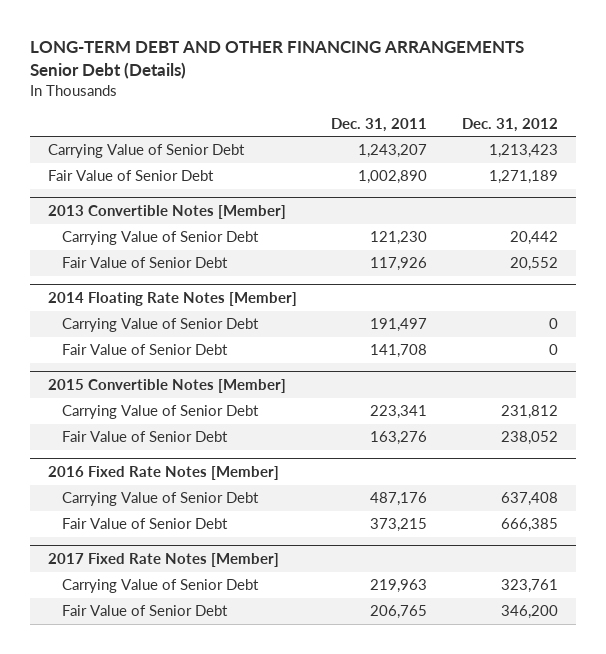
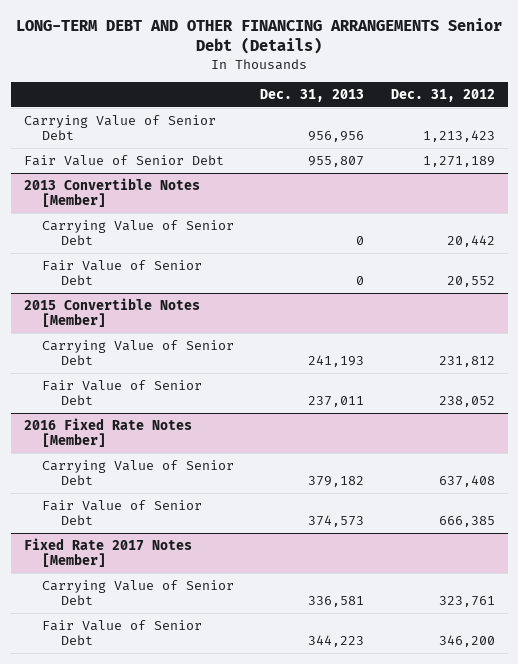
[331,117,428,132] Dec. 31, 2011 -> none
none -> [260,89,365,103] Dec. 31, 2013
[47,291,297,306] 2014 Floating Rate Notes [Member] -> none
[62,318,260,333] Carrying Value of Senior Debt -> none
[62,344,229,356] Fair Value of Senior Debt -> none
[47,552,279,567] 2017 Fixed Rate Notes [Member] -> [23,538,192,568] Fixed Rate 2017 Notes [Member]

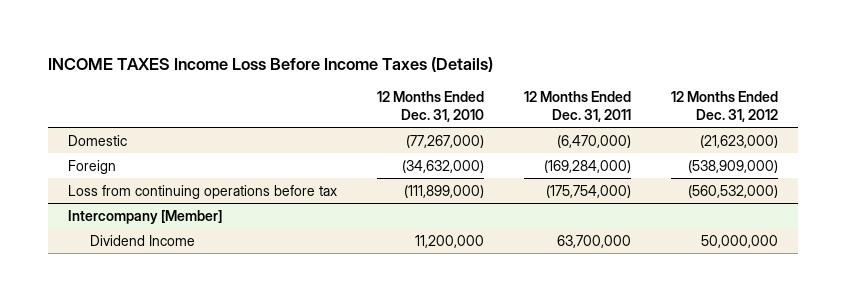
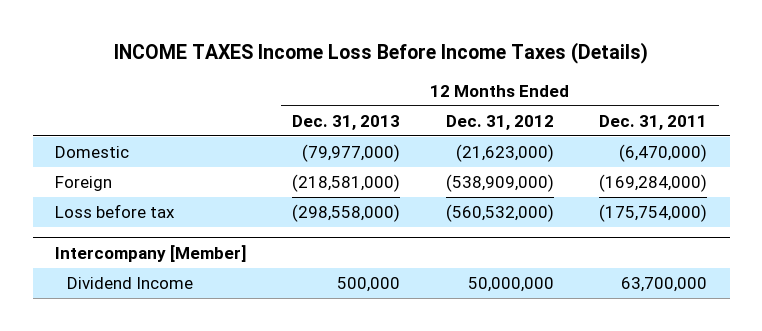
[377,91,485,122] 12 Months Ended Dec. 31, 2010 -> none
none -> [291,114,400,130] Dec. 31, 2013
[68,184,338,199] Loss from continuing operations before tax -> [55,203,176,218] Loss before tax

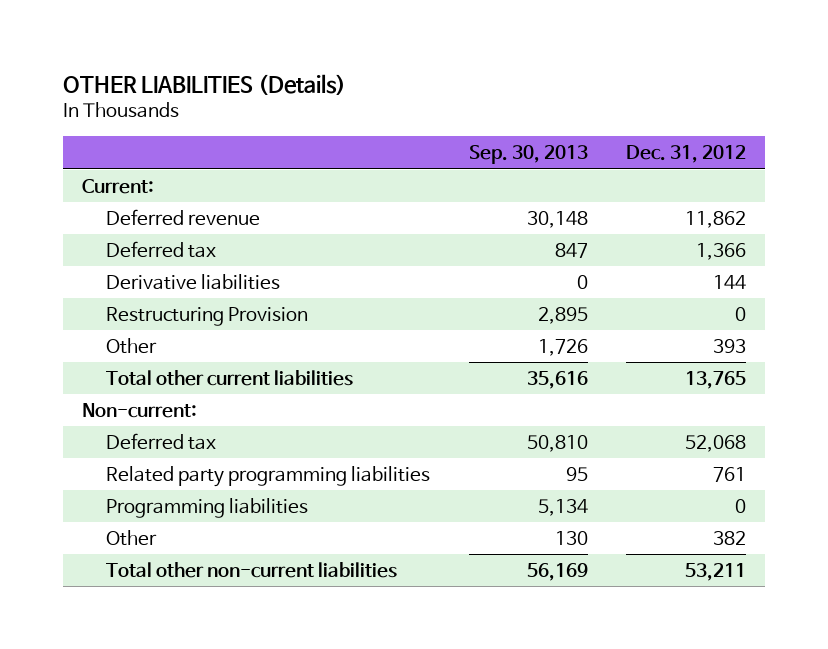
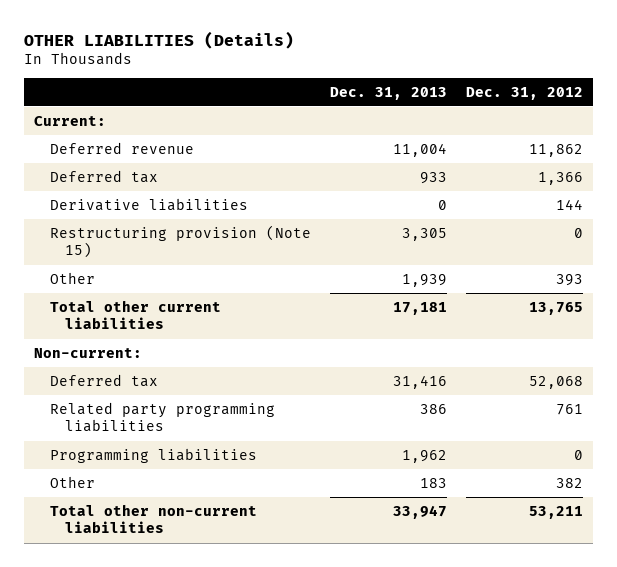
[468,145,588,165] Sep. 30, 2013 -> none
none -> [329,86,447,100] Dec. 31, 2013
[106,306,309,326] Restructuring Provision -> [49,224,311,259] Restructuring provision (Note 15)

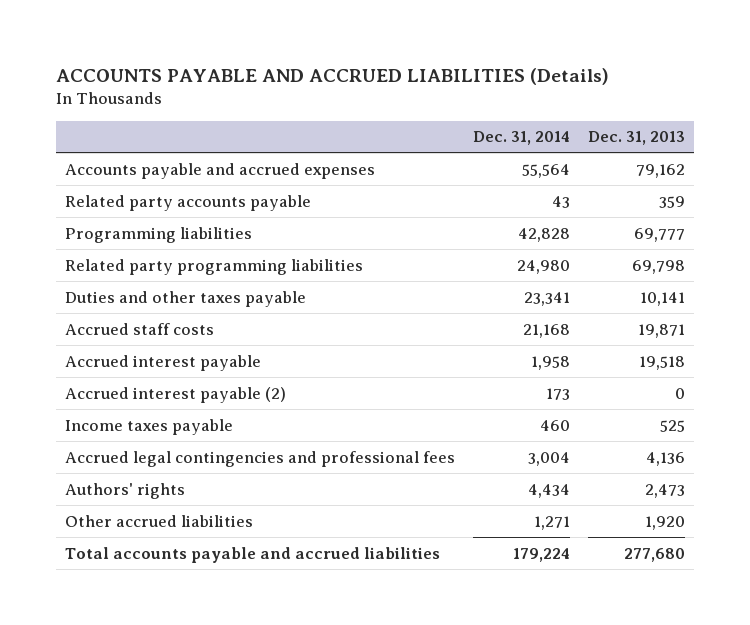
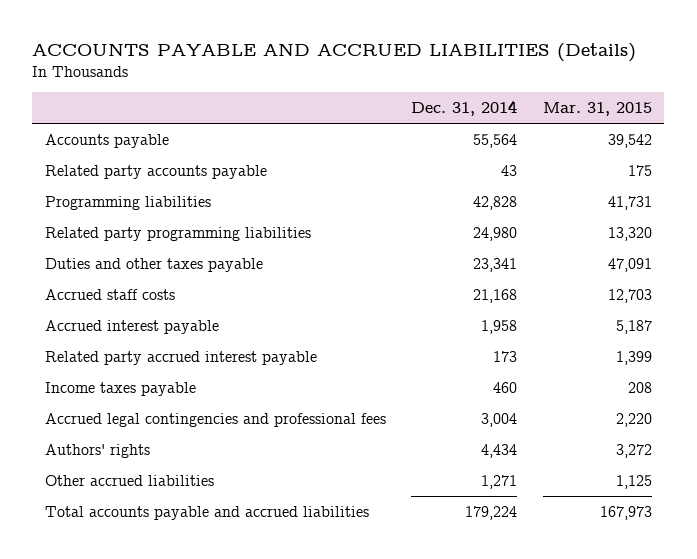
[587,131,685,146] Dec. 31, 2013 -> none
none -> [542,102,652,117] Mar. 31, 2015
[65,162,376,179] Accounts payable and accrued expenses -> [45,133,170,148] Accounts payable
[65,386,287,403] Accrued interest payable (2) -> [45,350,318,365] Related party accrued interest payable

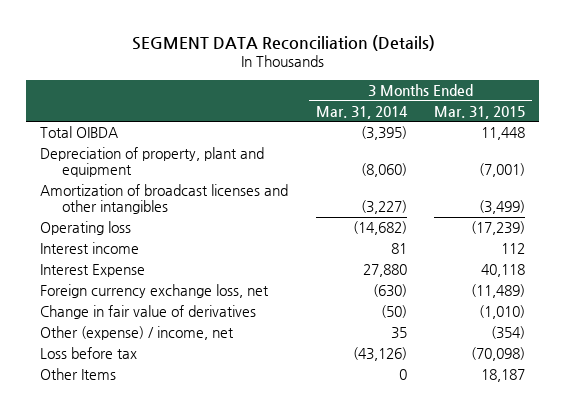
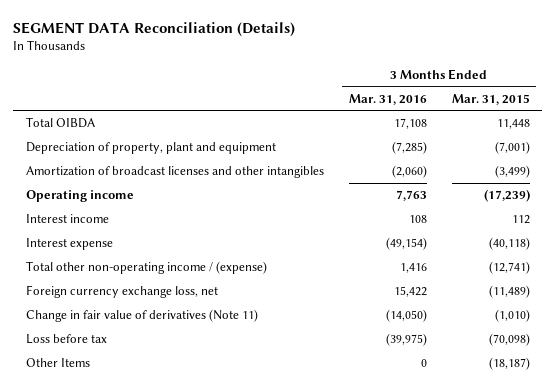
[315,105,408,119] Mar. 31, 2014 -> none
none -> [348,93,427,105] Mar. 31, 2016
[40,221,132,236] Operating loss -> [25,189,134,202] Operating income
[40,264,146,278] Interest Expense -> [25,237,113,250] Interest expense
[481,264,526,278] 40,118 -> [488,236,530,250] (40,118)
none -> [25,260,267,274] Total other non-operating income / (expense)
[40,326,235,341] Other (expense) / income, net -> none
[40,305,257,320] Change in fair value of derivatives -> [25,308,258,322] Change in fair value of derivatives (Note 11)
[481,369,526,383] 18,187 -> [488,356,530,370] (18,187)

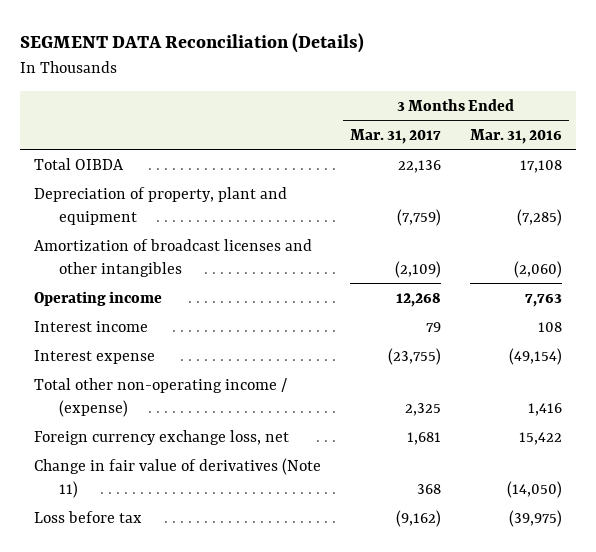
[451,93,530,105] Mar. 31, 2015 -> none
none -> [349,128,441,144] Mar. 31, 2017
[25,357,90,367] Other Items -> none

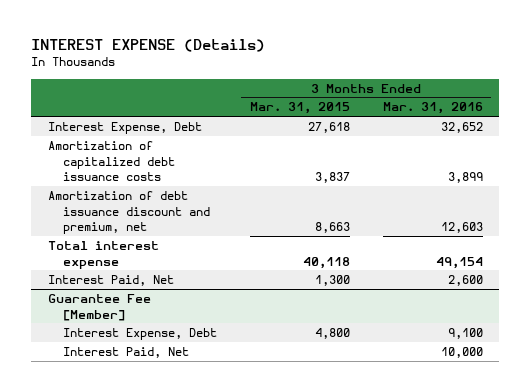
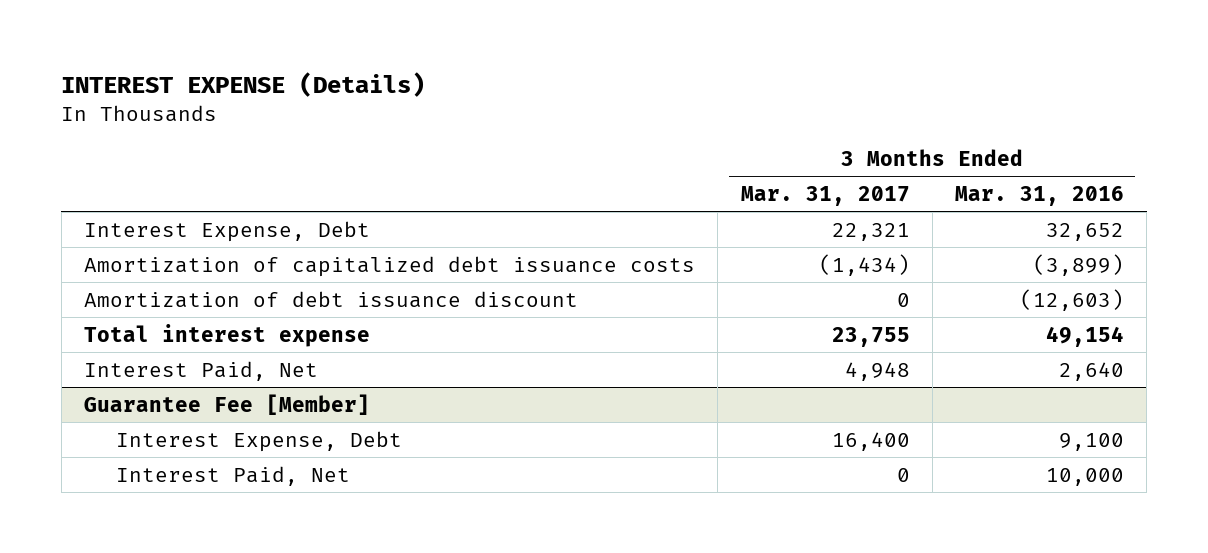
[249,102,350,115] Mar. 31, 2015 -> none
none -> [740,185,910,206] Mar. 31, 2017
[447,172,483,184] 3,899 -> [1032,253,1124,276] (3,899)
[47,191,210,235] Amortization of debt issuance discount and premium, net -> [84,290,579,308] Amortization of debt issuance discount
[440,222,483,234] 12,603 -> [1019,288,1124,311] (12,603)
[447,275,483,287] 2,600 -> [1058,361,1124,381] 2,640

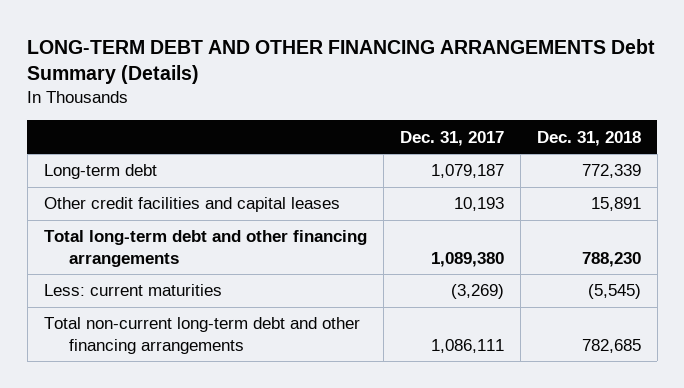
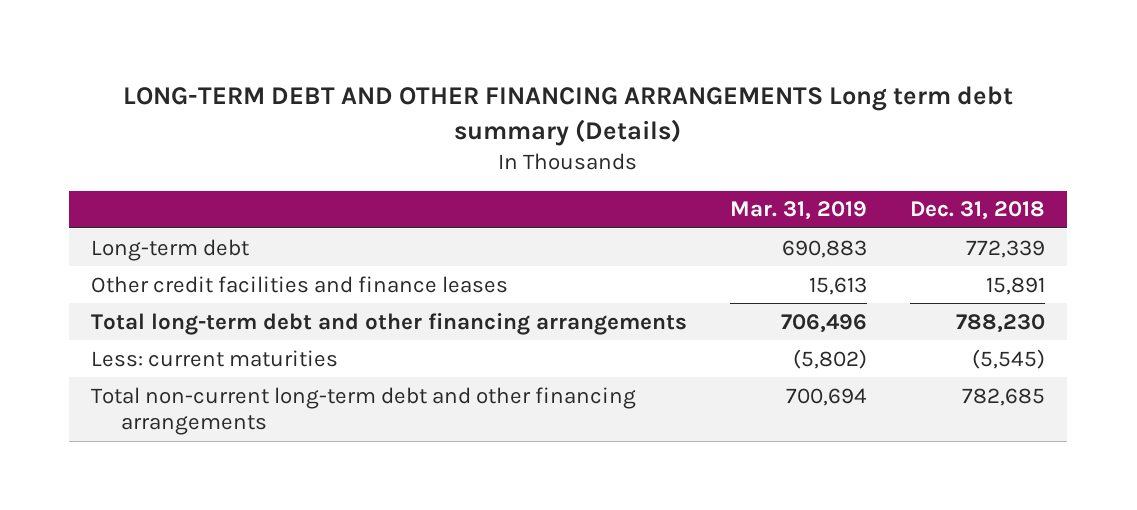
[27,38,656,85] LONG-TERM DEBT AND OTHER FINANCING ARRANGEMENTS Debt Summary (Details) -> [123,86,1014,146] LONG-TERM DEBT AND OTHER FINANCING ARRANGEMENTS Long term debt summary (Details)
[399,130,504,146] Dec. 31, 2017 -> none
none -> [730,201,868,221] Mar. 31, 2019
[43,197,340,213] Other credit facilities and capital leases -> [91,275,509,293] Other credit facilities and finance leases

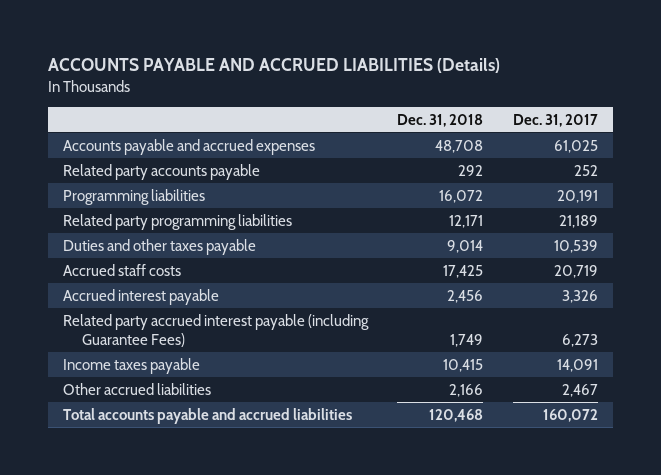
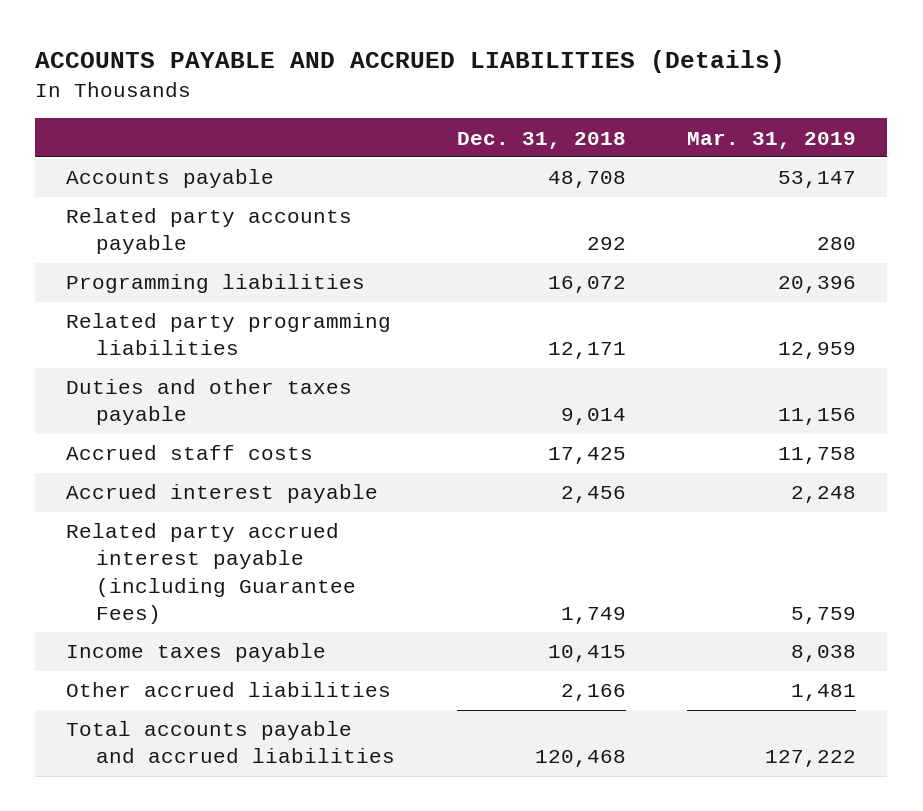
[513,113,599,127] Dec. 31, 2017 -> none
none -> [687,131,857,149] Mar. 31, 2019
[62,138,315,155] Accounts payable and accrued expenses -> [66,169,275,189] Accounts payable

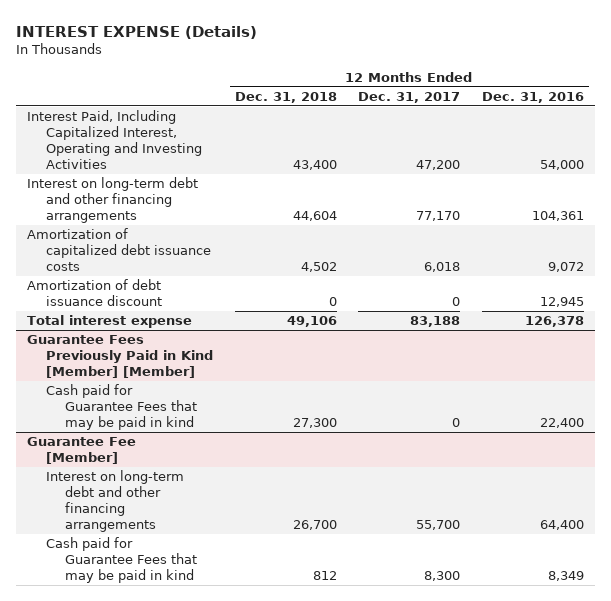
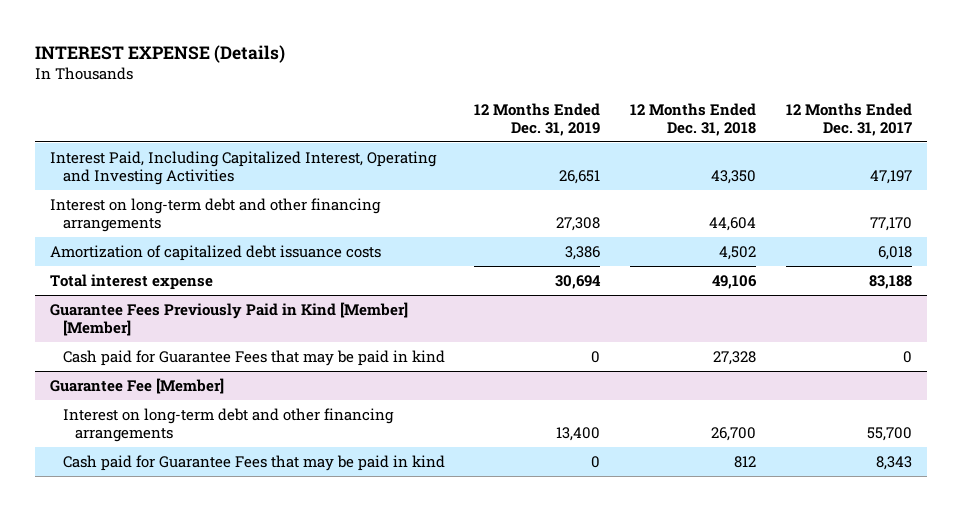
[481,92,584,104] Dec. 31, 2016 -> none
none -> [474,102,601,136] 12 Months Ended Dec. 31, 2019
[292,160,337,171] 43,400 -> [711,170,757,185] 43,350
[416,160,461,171] 47,200 -> [869,170,912,185] 47,197
[27,279,163,307] Amortization of debt issuance discount -> none
[292,418,337,429] 27,300 -> [713,351,757,366] 27,328
[424,571,461,582] 8,300 -> [875,456,912,471] 8,343

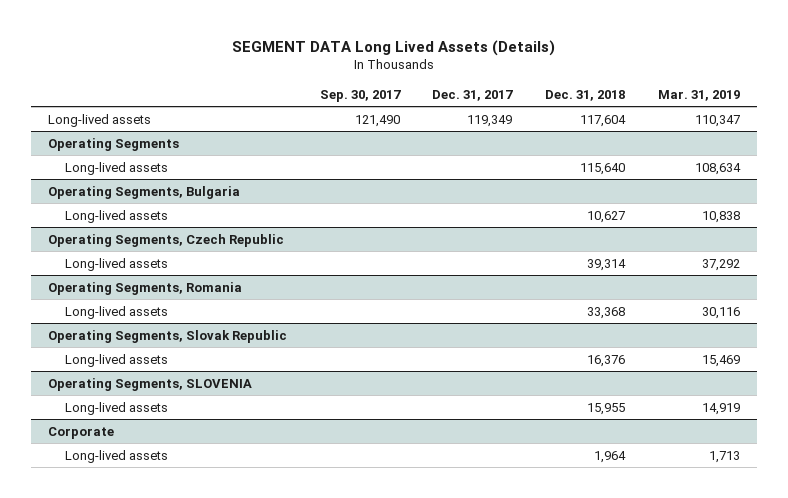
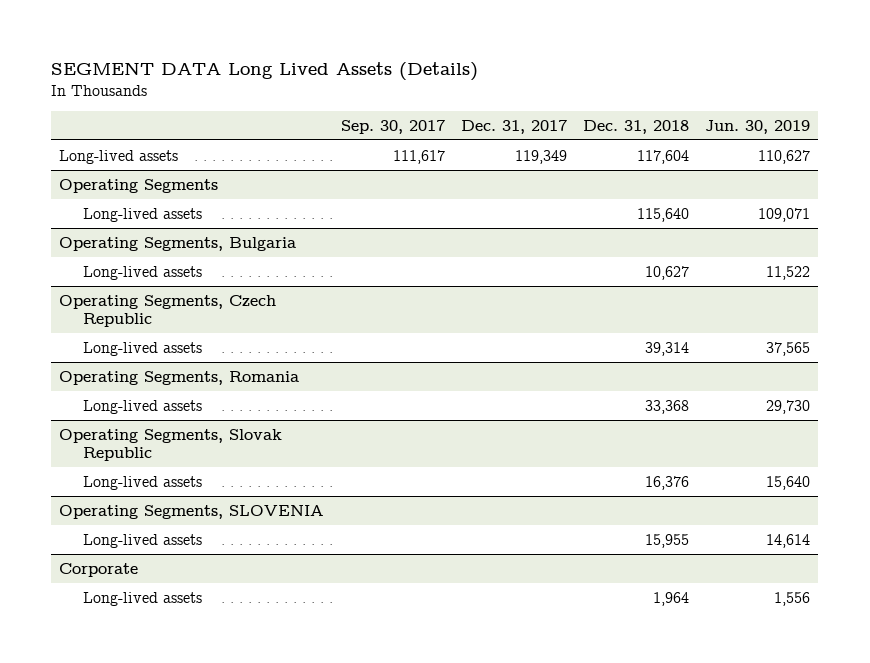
[658,90,741,102] Mar. 31, 2019 -> none
none -> [705,119,811,134] Jun. 30, 2019
[354,114,400,127] 121,490 -> [392,149,445,164] 111,617

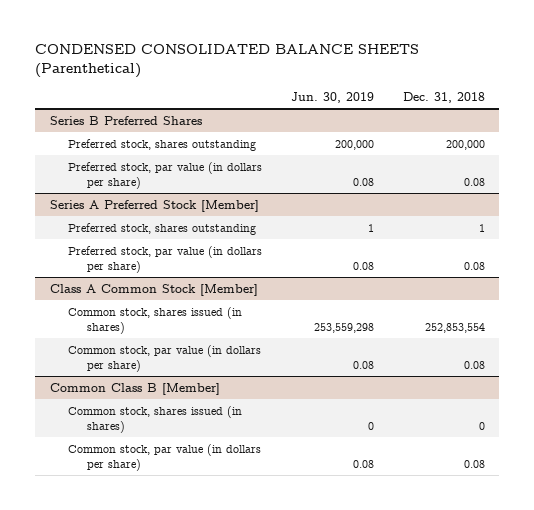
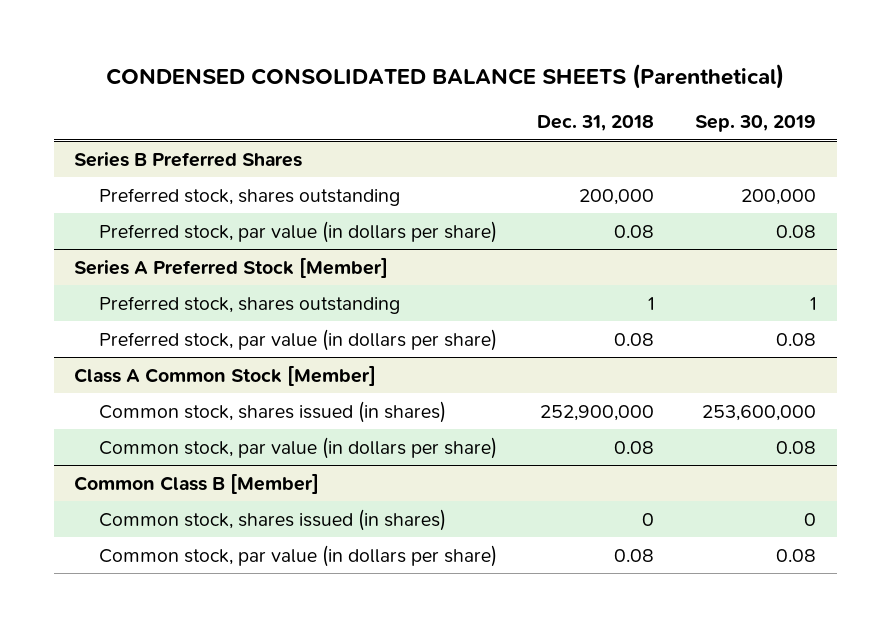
[291,92,375,104] Jun. 30, 2019 -> none
none -> [695,115,817,133] Sep. 30, 2019
[424,323,485,334] 252,853,554 -> [540,404,655,421] 252,900,000

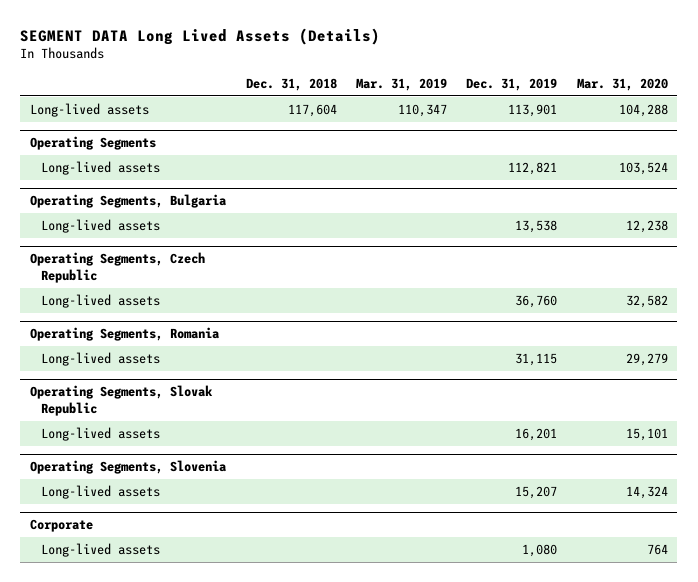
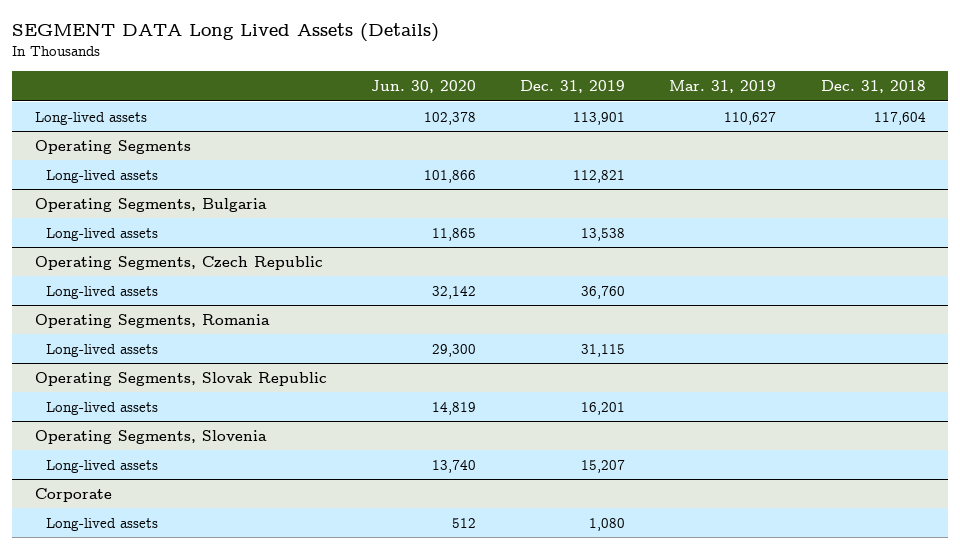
[576,78,668,92] Mar. 31, 2020 -> none
none -> [370,79,476,93] Jun. 30, 2020
[397,103,447,117] 110,347 -> [724,111,777,125] 110,627

